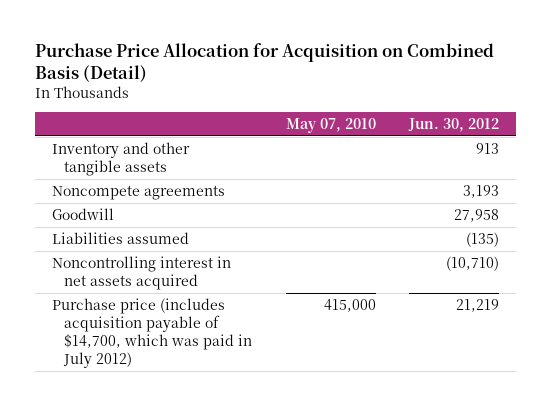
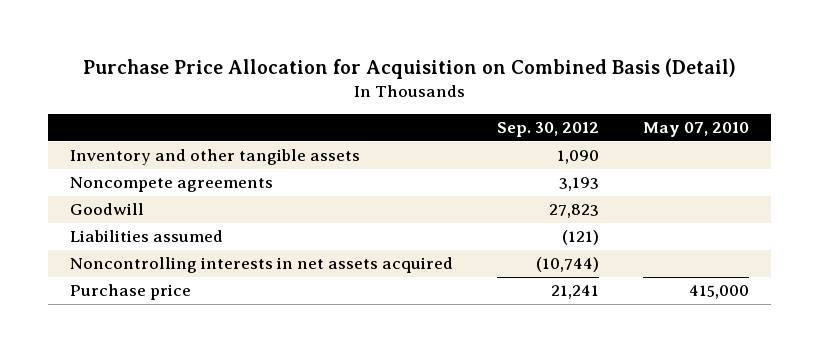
[408,118,500,133] Jun. 30, 2012 -> none
none -> [497,122,600,138] Sep. 30, 2012
[51,256,231,291] Noncontrolling interest in net assets acquired -> [70,257,454,274] Noncontrolling interests in net assets acquired
[51,298,252,368] Purchase price (includes acquisition payable of $14,700, which was paid in July 2012) -> [70,284,192,301] Purchase price

